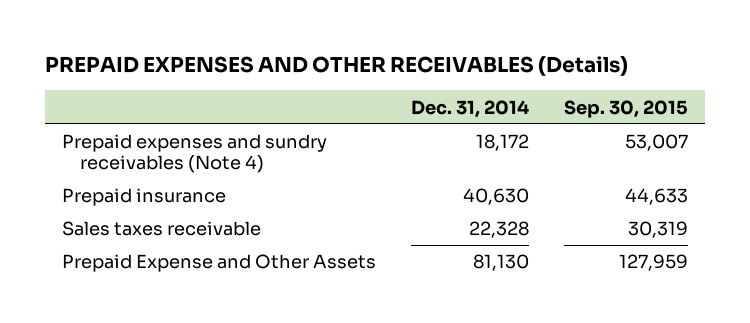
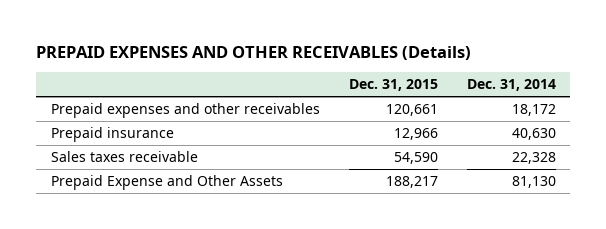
[563,99,688,118] Sep. 30, 2015 -> none
none -> [348,79,438,92] Dec. 31, 2015
[62,134,328,173] Prepaid expenses and sundry receivables (Note 4) -> [50,102,320,118] Prepaid expenses and other receivables

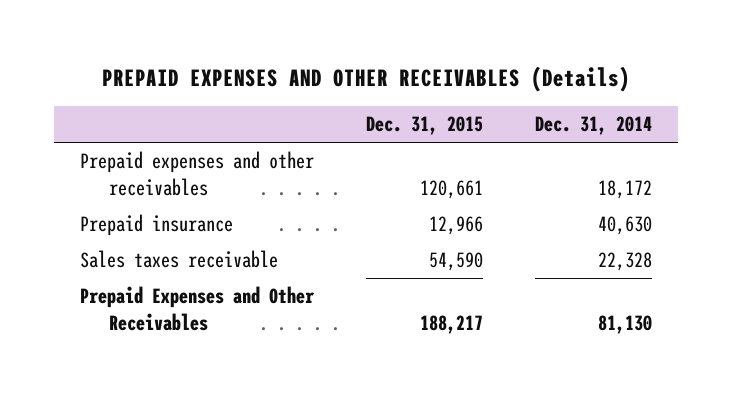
[50,174,283,190] Prepaid Expense and Other Assets -> [79,286,315,331] Prepaid Expenses and Other Receivables

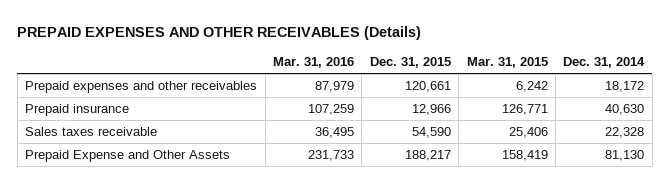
none -> [273,57,355,69] Mar. 31, 2016
none -> [466,57,548,69] Mar. 31, 2015
[79,286,315,331] Prepaid Expenses and Other Receivables -> [25,150,231,163] Prepaid Expense and Other Assets

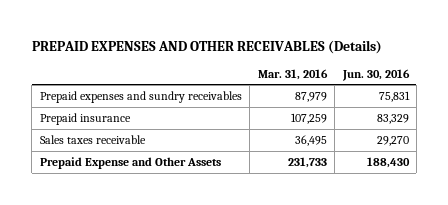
[369,57,451,69] Dec. 31, 2015 -> none
[466,57,548,69] Mar. 31, 2015 -> none
[563,57,646,69] Dec. 31, 2014 -> none
none -> [341,68,410,81] Jun. 30, 2016
[25,81,258,94] Prepaid expenses and other receivables -> [39,90,242,103] Prepaid expenses and sundry receivables

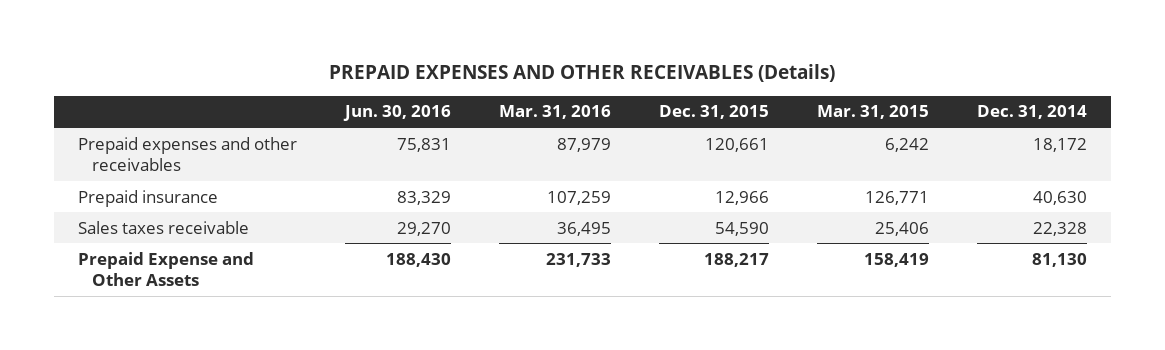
none -> [658,105,769,120] Dec. 31, 2015
none -> [816,105,929,120] Mar. 31, 2015
none -> [976,105,1087,120] Dec. 31, 2014
[39,90,242,103] Prepaid expenses and sundry receivables -> [78,136,298,171] Prepaid expenses and other receivables

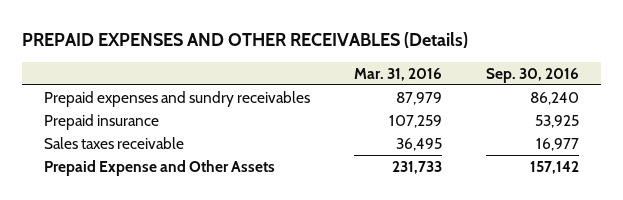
[343,105,452,122] Jun. 30, 2016 -> none
[658,105,769,120] Dec. 31, 2015 -> none
[816,105,929,120] Mar. 31, 2015 -> none
[976,105,1087,120] Dec. 31, 2014 -> none
none -> [485,67,579,83] Sep. 30, 2016
[78,136,298,171] Prepaid expenses and other receivables -> [43,91,310,108] Prepaid expenses and sundry receivables

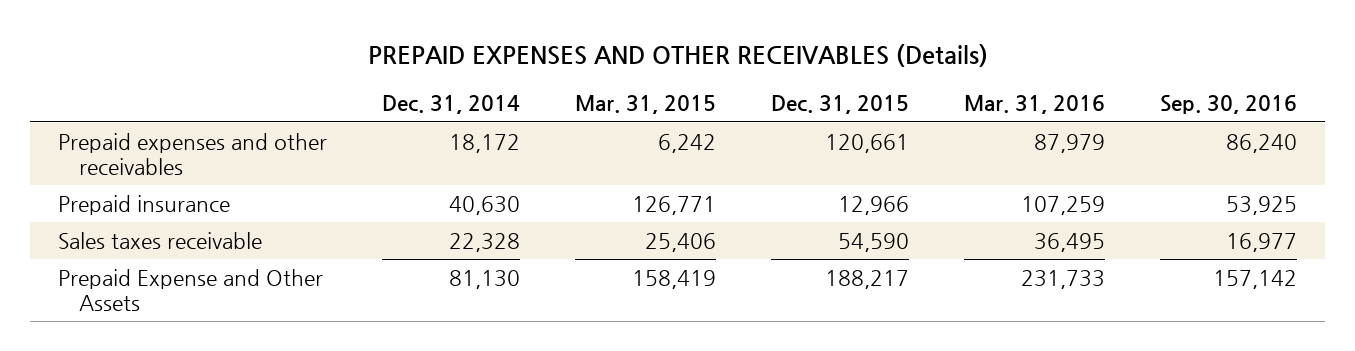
none -> [381,95,520,115] Dec. 31, 2014
none -> [575,95,717,115] Mar. 31, 2015
none -> [771,95,910,115] Dec. 31, 2015
[43,91,310,108] Prepaid expenses and sundry receivables -> [57,133,327,175] Prepaid expenses and other receivables

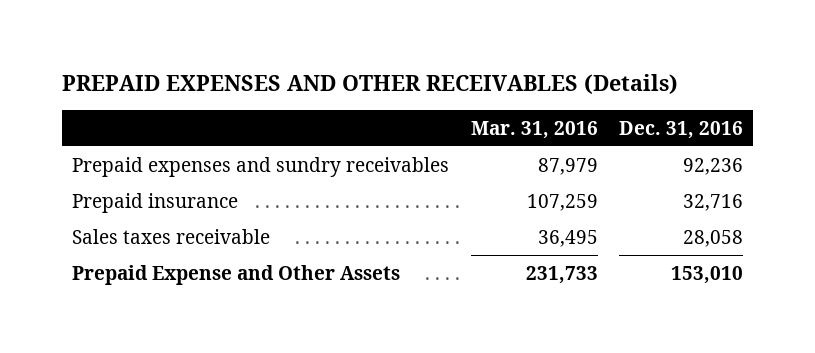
[381,95,520,115] Dec. 31, 2014 -> none
[575,95,717,115] Mar. 31, 2015 -> none
[771,95,910,115] Dec. 31, 2015 -> none
[1160,95,1298,115] Sep. 30, 2016 -> none
none -> [618,120,743,139] Dec. 31, 2016
[57,133,327,175] Prepaid expenses and other receivables -> [72,156,450,177] Prepaid expenses and sundry receivables

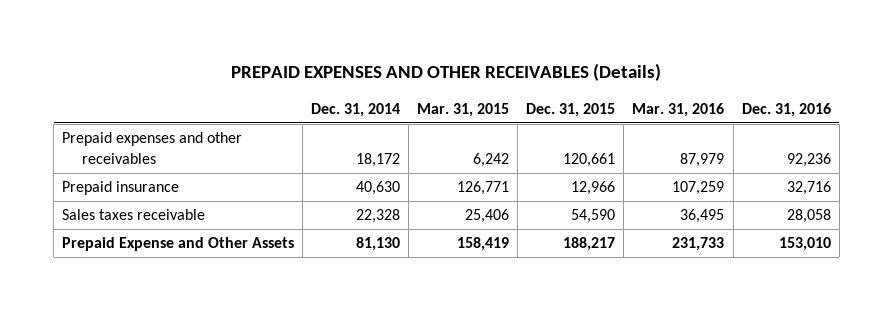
none -> [311,102,401,117] Dec. 31, 2014
none -> [417,102,510,117] Mar. 31, 2015
none -> [526,102,616,117] Dec. 31, 2015
[72,156,450,177] Prepaid expenses and sundry receivables -> [62,132,243,164] Prepaid expenses and other receivables

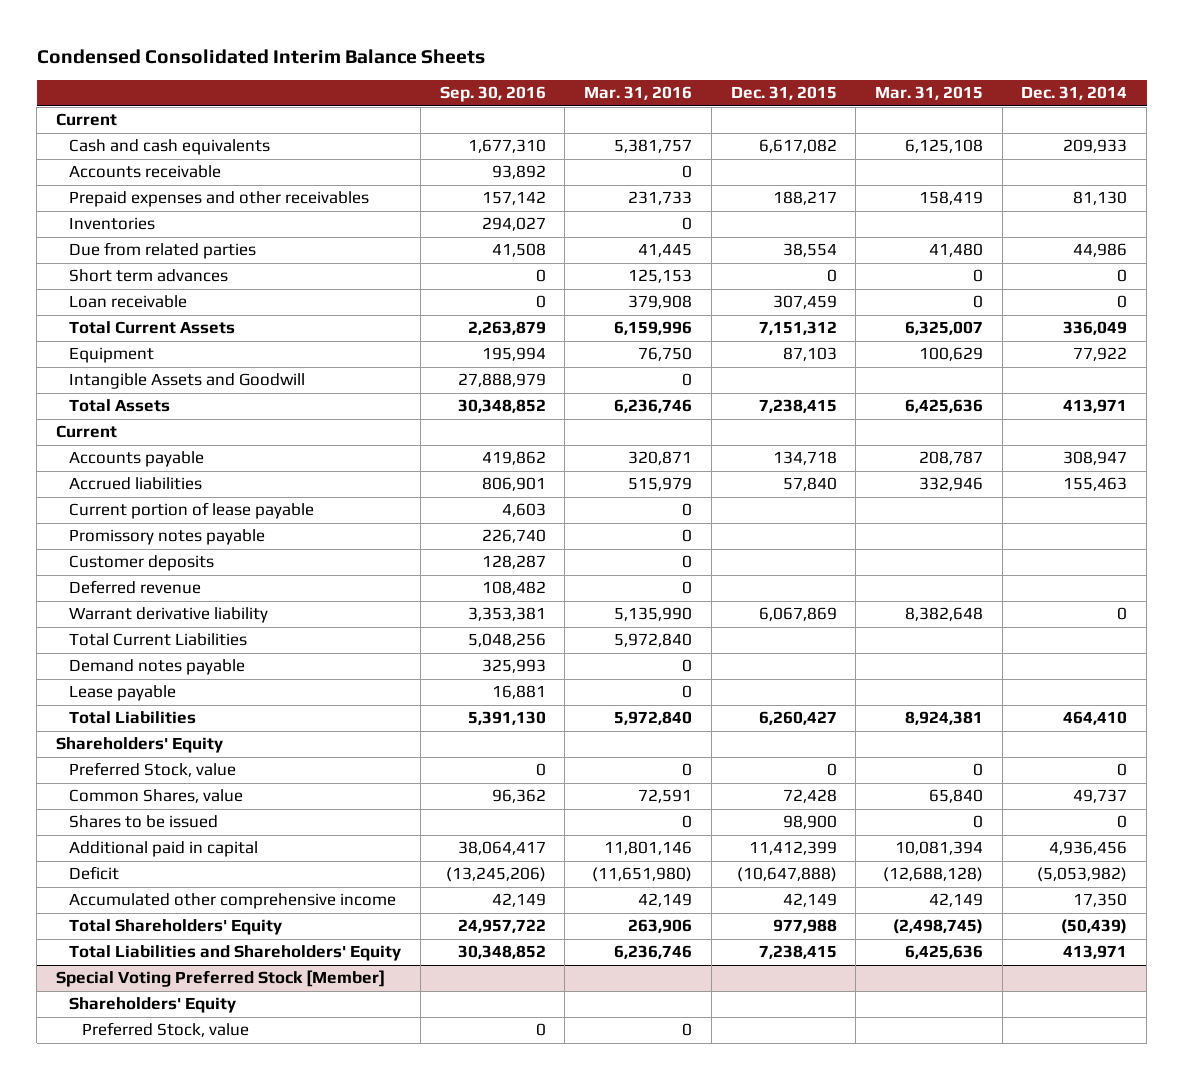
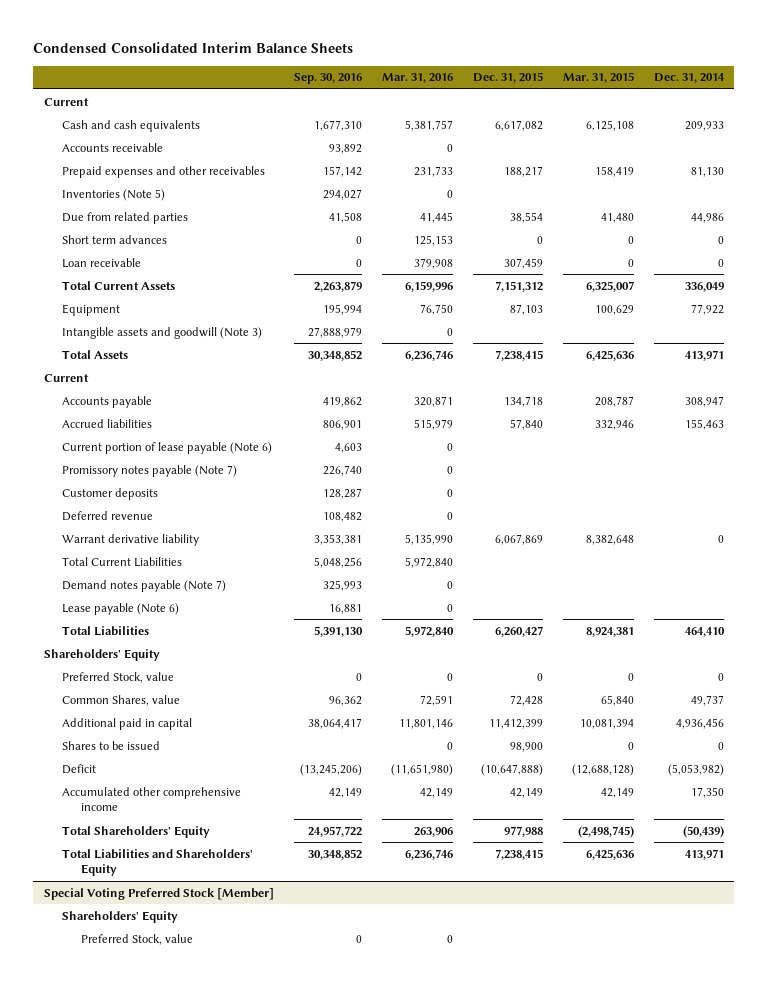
[69,217,156,231] Inventories -> [62,188,166,201] Inventories (Note 5)
[69,373,306,390] Intangible Assets and Goodwill -> [62,326,263,339] Intangible assets and goodwill (Note 3)
[69,502,315,520] Current portion of lease payable -> [62,441,273,454] Current portion of lease payable (Note 6)
[69,529,266,546] Promissory notes payable -> [62,464,238,477] Promissory notes payable (Note 7)
[69,659,246,676] Demand notes payable -> [62,579,227,592] Demand notes payable (Note 7)
[69,685,177,702] Lease payable -> [62,602,180,615] Lease payable (Note 6)
[69,815,219,829] Shares to be issued -> [62,740,161,750] Shares to be issued

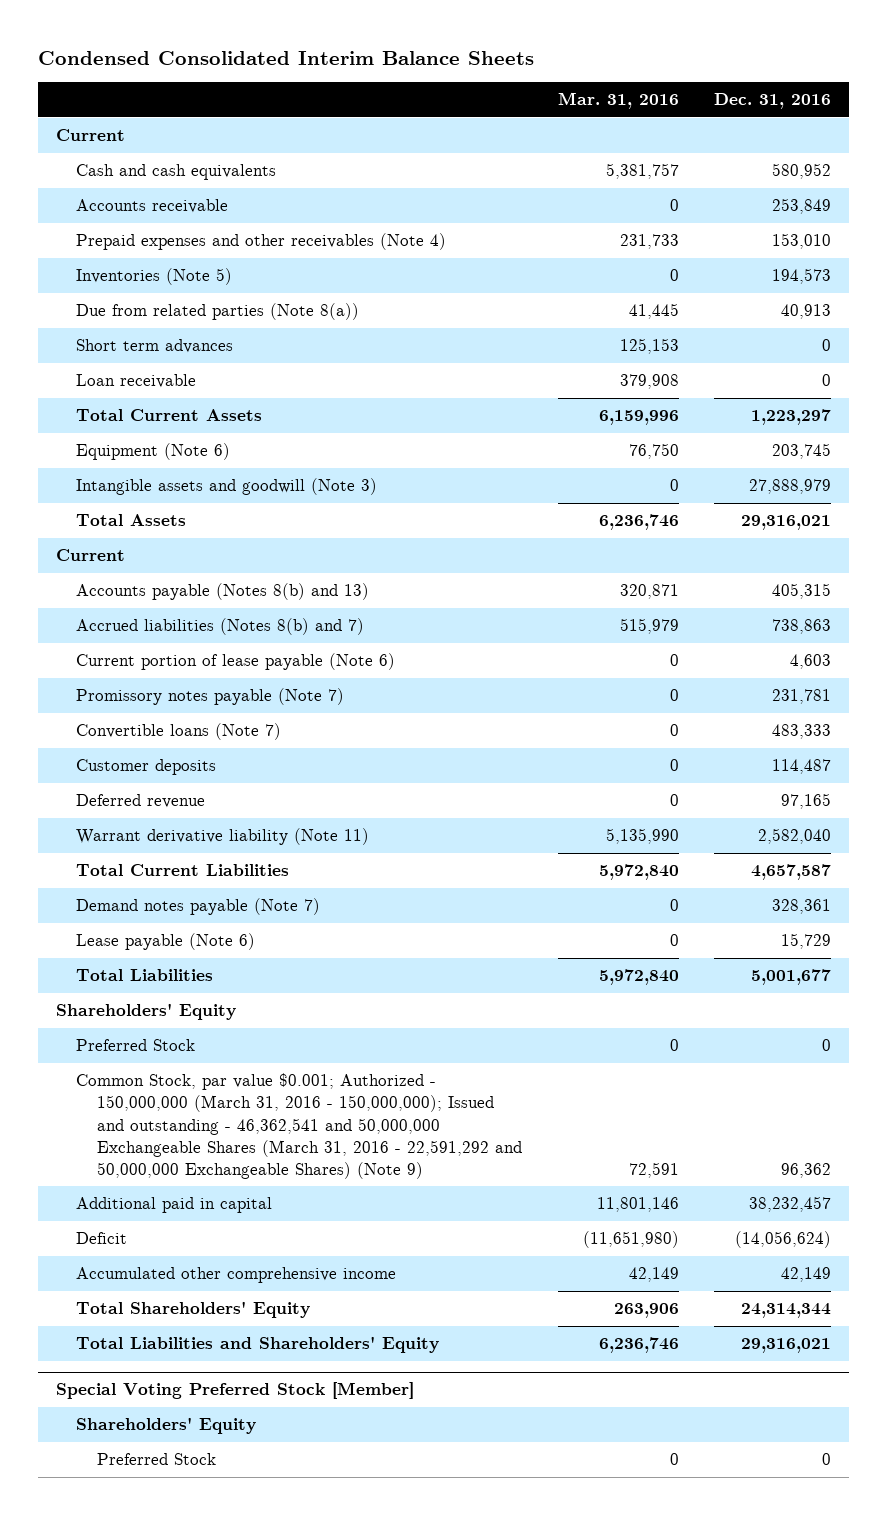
[293,73,362,85] Sep. 30, 2016 -> none
[472,72,543,84] Dec. 31, 2015 -> none
[562,72,634,84] Mar. 31, 2015 -> none
[654,73,726,84] Dec. 31, 2014 -> none
none -> [714,93,832,110] Dec. 31, 2016
[62,165,266,178] Prepaid expenses and other receivables -> [76,233,447,251] Prepaid expenses and other receivables (Note 4)
[62,211,189,224] Due from related parties -> [76,303,360,321] Due from related parties (Note 8(a))
[62,303,121,316] Equipment -> [76,443,231,461] Equipment (Note 6)
[62,395,153,408] Accounts payable -> [76,583,370,601] Accounts payable (Notes 8(b) and 13)
[62,418,153,428] Accrued liabilities -> [76,618,365,636] Accrued liabilities (Notes 8(b) and 7)
none -> [76,723,282,741] Convertible loans (Note 7)
[62,533,200,546] Warrant derivative liability -> [76,828,370,846] Warrant derivative liability (Note 11)
[62,671,175,683] Preferred Stock, value -> [76,1039,196,1052] Preferred Stock
[62,694,181,706] Common Shares, value -> [76,1073,522,1179] Common Stock, par value $0.001; Authorized - 150,000,000 (March 31, 2016 - 150,000,000); Issued and outstanding - 46,362,541 and 50,000,000 Exchangeable Shares (March 31, 2016 - 22,591,292 and 50,000,000 Exchangeable Shares) (Note 9)
[62,740,161,750] Shares to be issued -> none
[80,933,193,945] Preferred Stock, value -> [96,1453,216,1466] Preferred Stock

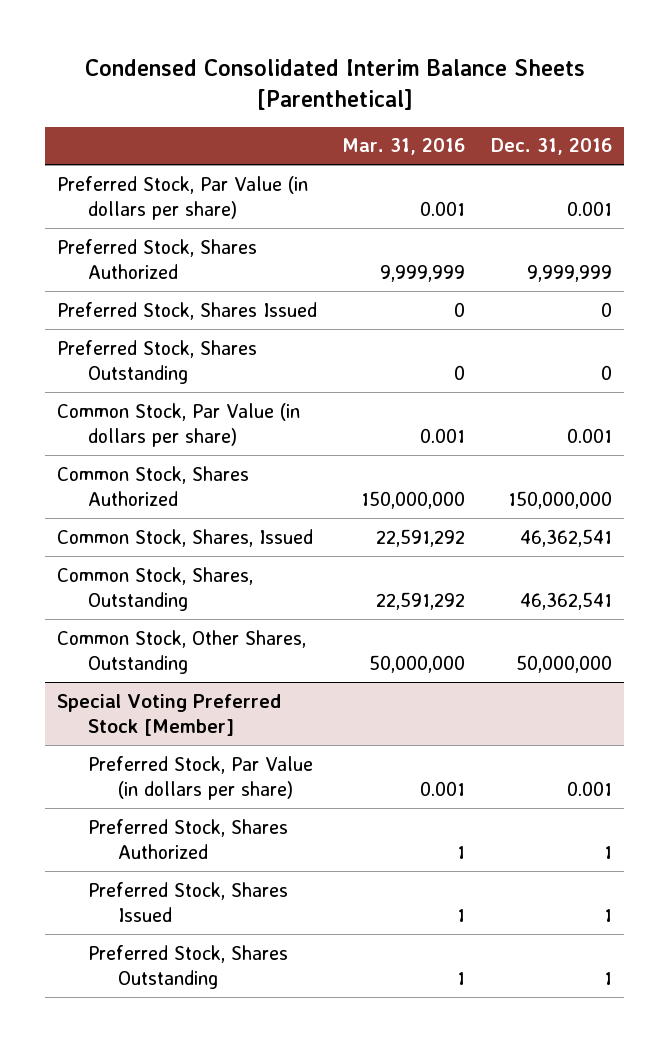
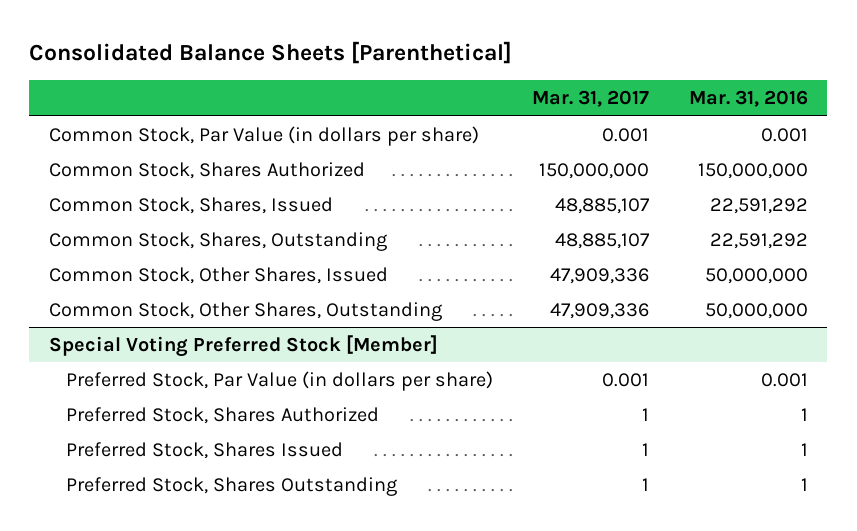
[84,58,585,110] Condensed Consolidated Interim Balance Sheets [Parenthetical] -> [29,41,513,65] Consolidated Balance Sheets [Parenthetical]
[490,138,612,156] Dec. 31, 2016 -> none
none -> [532,90,650,108] Mar. 31, 2017
[57,175,309,221] Preferred Stock, Par Value (in dollars per share) -> none
[57,238,258,280] Preferred Stock, Shares Authorized -> none
[57,301,318,320] Preferred Stock, Shares Issued -> none
[57,339,258,385] Preferred Stock, Shares Outstanding -> none
none -> [48,266,388,284] Common Stock, Other Shares, Issued

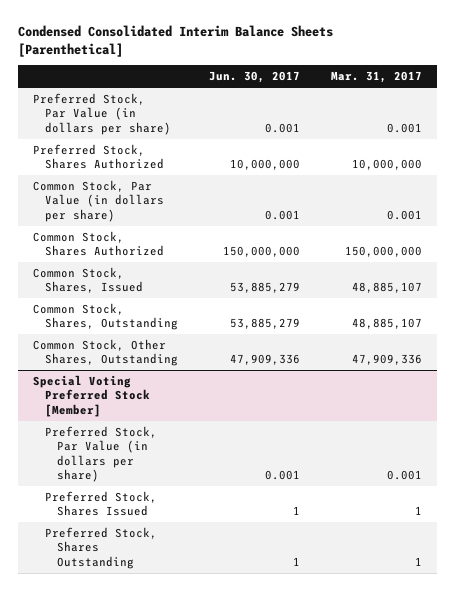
[29,41,513,65] Consolidated Balance Sheets [Parenthetical] -> [18,24,334,57] Condensed Consolidated Interim Balance Sheets [Parenthetical]
[688,90,808,108] Mar. 31, 2016 -> none
none -> [209,71,301,84] Jun. 30, 2017
none -> [33,93,172,135] Preferred Stock, Par Value (in dollars per share)
none -> [33,144,165,170] Preferred Stock, Shares Authorized
[48,266,388,284] Common Stock, Other Shares, Issued -> none
[66,406,380,424] Preferred Stock, Shares Authorized -> none

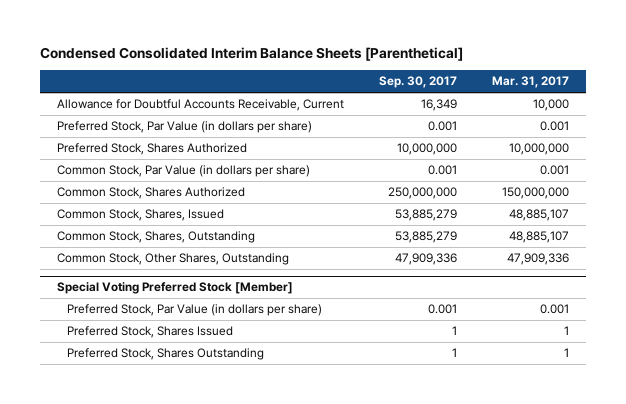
[209,71,301,84] Jun. 30, 2017 -> none
none -> [378,76,457,89] Sep. 30, 2017
none -> [57,99,345,112] Allowance for Doubtful Accounts Receivable, Current

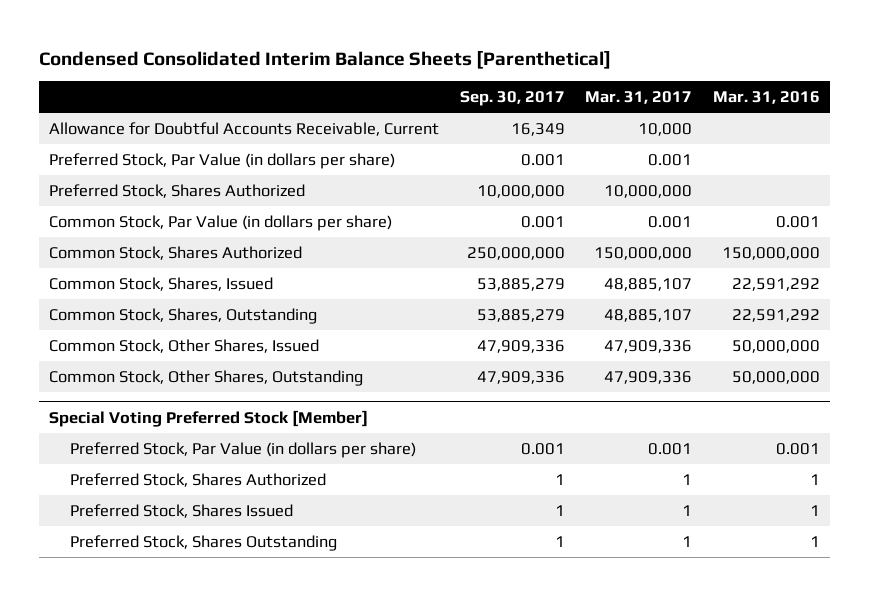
none -> [713,91,821,105] Mar. 31, 2016
none -> [49,338,320,353] Common Stock, Other Shares, Issued
none -> [70,472,327,487] Preferred Stock, Shares Authorized

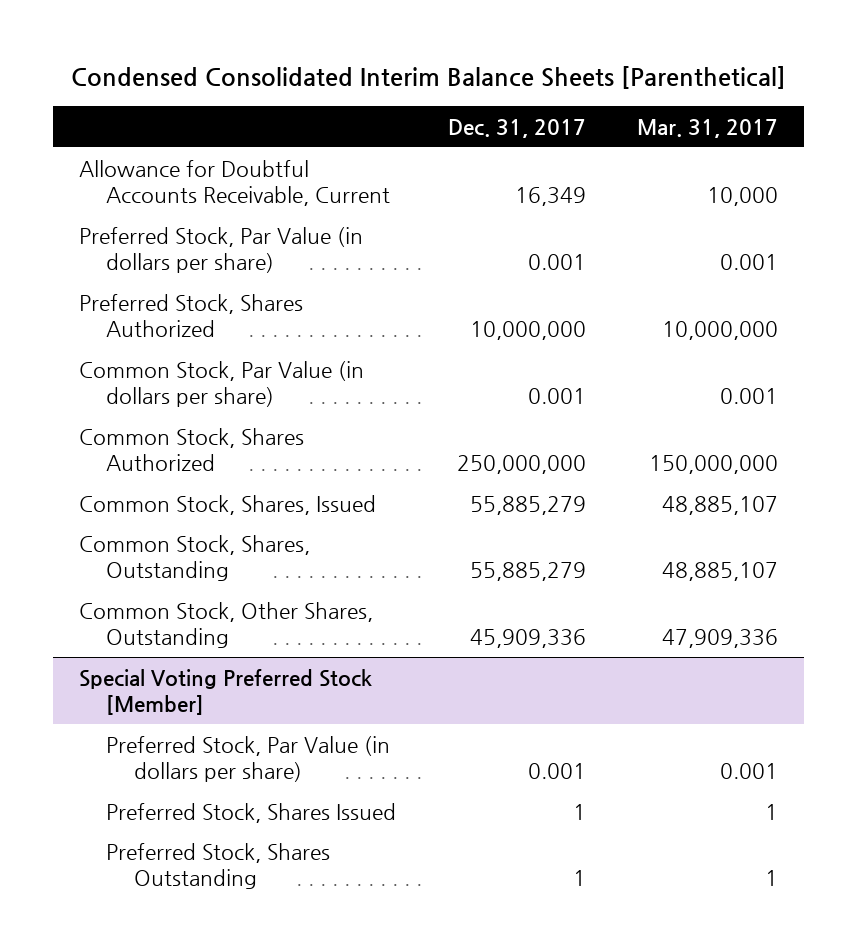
[459,91,565,107] Sep. 30, 2017 -> none
[713,91,821,105] Mar. 31, 2016 -> none
none -> [447,118,586,138] Dec. 31, 2017
[49,338,320,353] Common Stock, Other Shares, Issued -> none
[70,472,327,487] Preferred Stock, Shares Authorized -> none

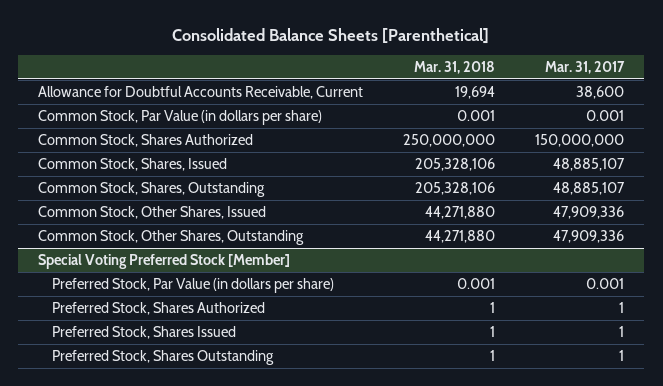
[71,66,787,90] Condensed Consolidated Interim Balance Sheets [Parenthetical] -> [172,27,490,44] Consolidated Balance Sheets [Parenthetical]
[447,118,586,138] Dec. 31, 2017 -> none
none -> [414,60,496,74] Mar. 31, 2018
[78,226,363,274] Preferred Stock, Par Value (in dollars per share) -> none
[78,293,303,338] Preferred Stock, Shares Authorized -> none
[706,187,778,207] 10,000 -> [576,85,625,99] 38,600
none -> [38,205,267,219] Common Stock, Other Shares, Issued
none -> [51,301,265,315] Preferred Stock, Shares Authorized

